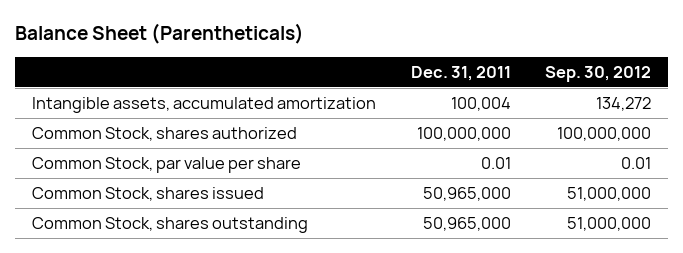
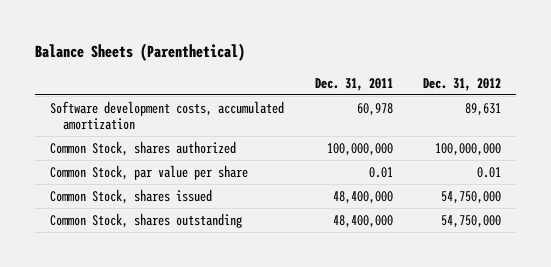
[14,23,304,45] Balance Sheet (Parentheticals) -> [35,43,246,62] Balance Sheets (Parenthetical)
[545,65,652,82] Sep. 30, 2012 -> none
none -> [422,77,501,91] Dec. 31, 2012
[32,96,377,113] Intangible assets, accumulated amortization -> [50,100,285,131] Software development costs, accumulated amortization
[450,96,511,111] 100,004 -> [356,102,393,116] 60,978
[422,186,511,201] 50,965,000 -> [332,190,393,204] 48,400,000
[422,216,511,231] 50,965,000 -> [332,214,393,228] 48,400,000

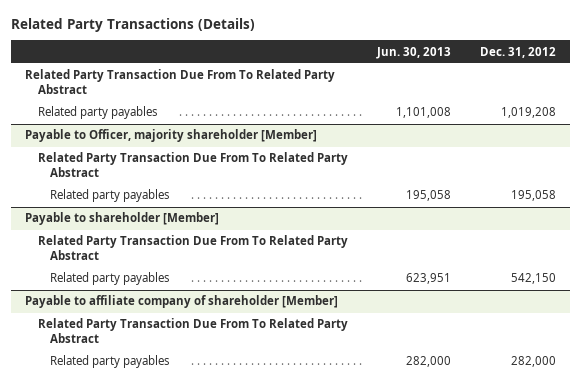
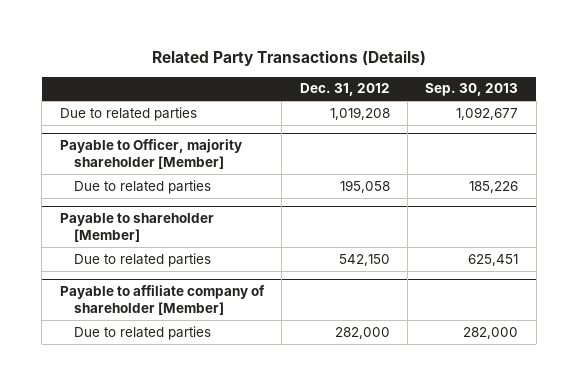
[375,46,451,59] Jun. 30, 2013 -> none
none -> [425,83,519,97] Sep. 30, 2013
[25,69,336,94] Related Party Transaction Due From To Related Party Abstract -> none
[37,106,158,120] Related party payables -> [59,106,197,121] Due to related parties
[37,152,348,177] Related Party Transaction Due From To Related Party Abstract -> none
[50,189,171,203] Related party payables -> [74,179,212,194] Due to related parties
[37,235,348,260] Related Party Transaction Due From To Related Party Abstract -> none
[50,272,171,286] Related party payables -> [74,252,212,267] Due to related parties
[37,318,348,343] Related Party Transaction Due From To Related Party Abstract -> none
[50,355,171,369] Related party payables -> [74,325,212,340] Due to related parties

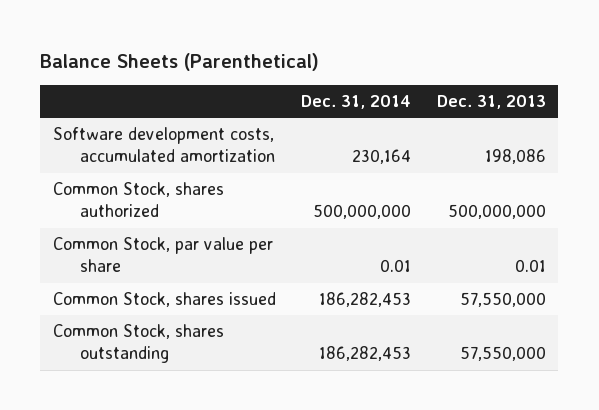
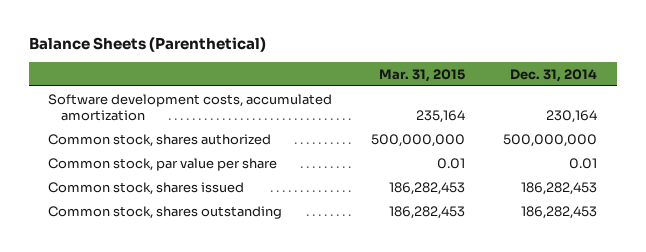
[436,95,546,110] Dec. 31, 2013 -> none
none -> [378,68,465,82] Mar. 31, 2015
[53,182,225,218] Common Stock, shares authorized -> [48,133,272,147] Common stock, shares authorized
[53,237,274,273] Common Stock, par value per share -> [48,157,278,171] Common stock, par value per share
[53,292,277,308] Common Stock, shares issued -> [48,181,245,195] Common stock, shares issued
[53,324,225,364] Common Stock, shares outstanding -> [48,205,283,219] Common stock, shares outstanding

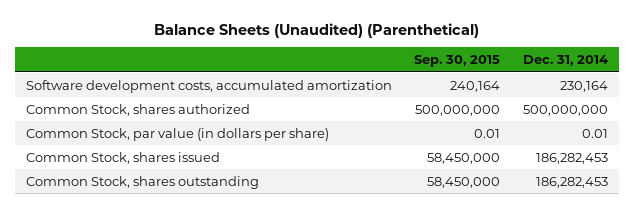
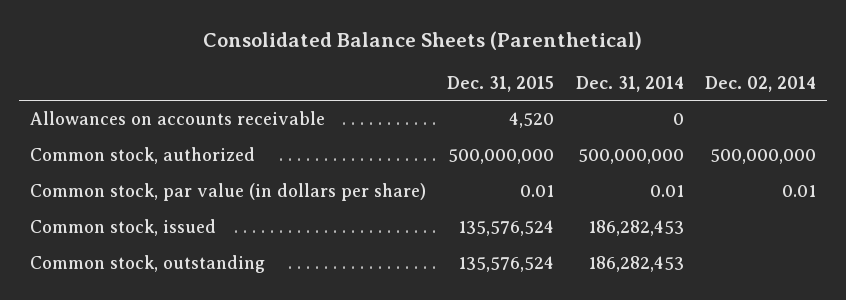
[153,22,479,38] Balance Sheets (Unaudited) (Parenthetical) -> [203,30,643,50] Consolidated Balance Sheets (Parenthetical)
[414,54,501,67] Sep. 30, 2015 -> none
none -> [447,75,555,92] Dec. 31, 2015
none -> [705,75,817,92] Dec. 02, 2014
[25,79,392,93] Software development costs, accumulated amortization -> none
none -> [29,111,325,126] Allowances on accounts receivable
[25,103,250,116] Common Stock, shares authorized -> [29,147,255,165] Common stock, authorized
[25,127,329,141] Common Stock, par value (in dollars per share) -> [29,183,426,202] Common stock, par value (in dollars per share)
[25,151,220,164] Common Stock, shares issued -> [29,219,216,237] Common stock, issued
[25,175,259,189] Common Stock, shares outstanding -> [29,255,265,274] Common stock, outstanding

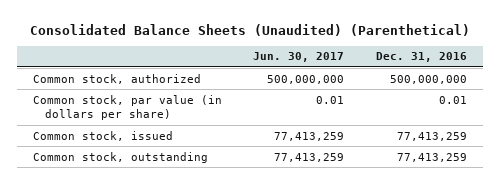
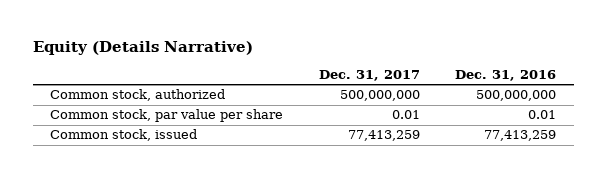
[29,23,470,36] Consolidated Balance Sheets (Unaudited) (Parenthetical) -> [32,41,253,56] Equity (Details Narrative)
[253,52,345,63] Jun. 30, 2017 -> none
none -> [318,69,420,81] Dec. 31, 2017
[32,94,222,121] Common stock, par value (in dollars per share) -> [50,109,284,123] Common stock, par value per share
[32,151,208,163] Common stock, outstanding -> none

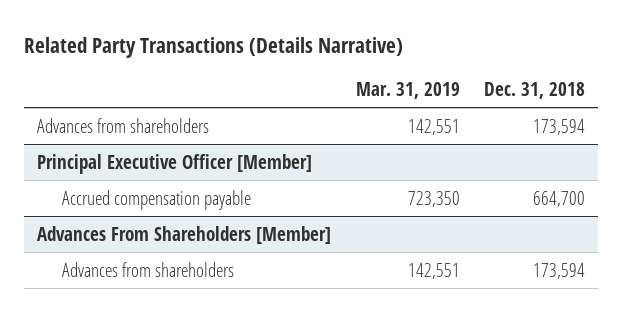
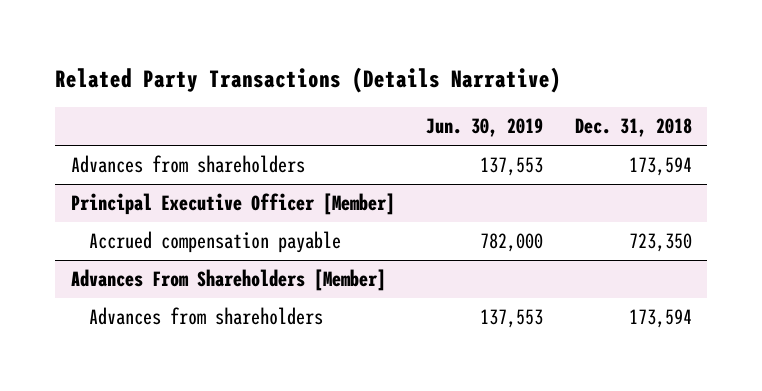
[355,81,460,99] Mar. 31, 2019 -> none
none -> [426,118,544,138] Jun. 30, 2019
[533,190,586,207] 664,700 -> [628,233,692,253] 723,350

